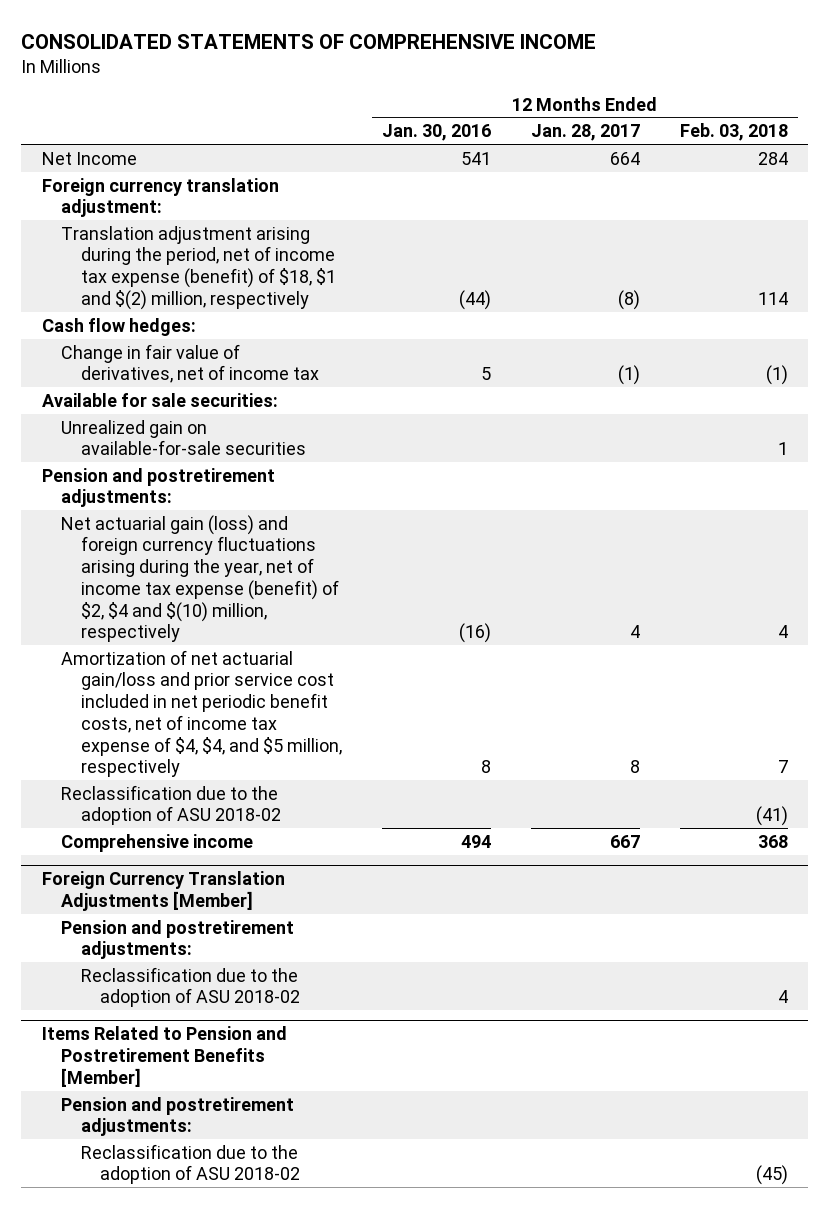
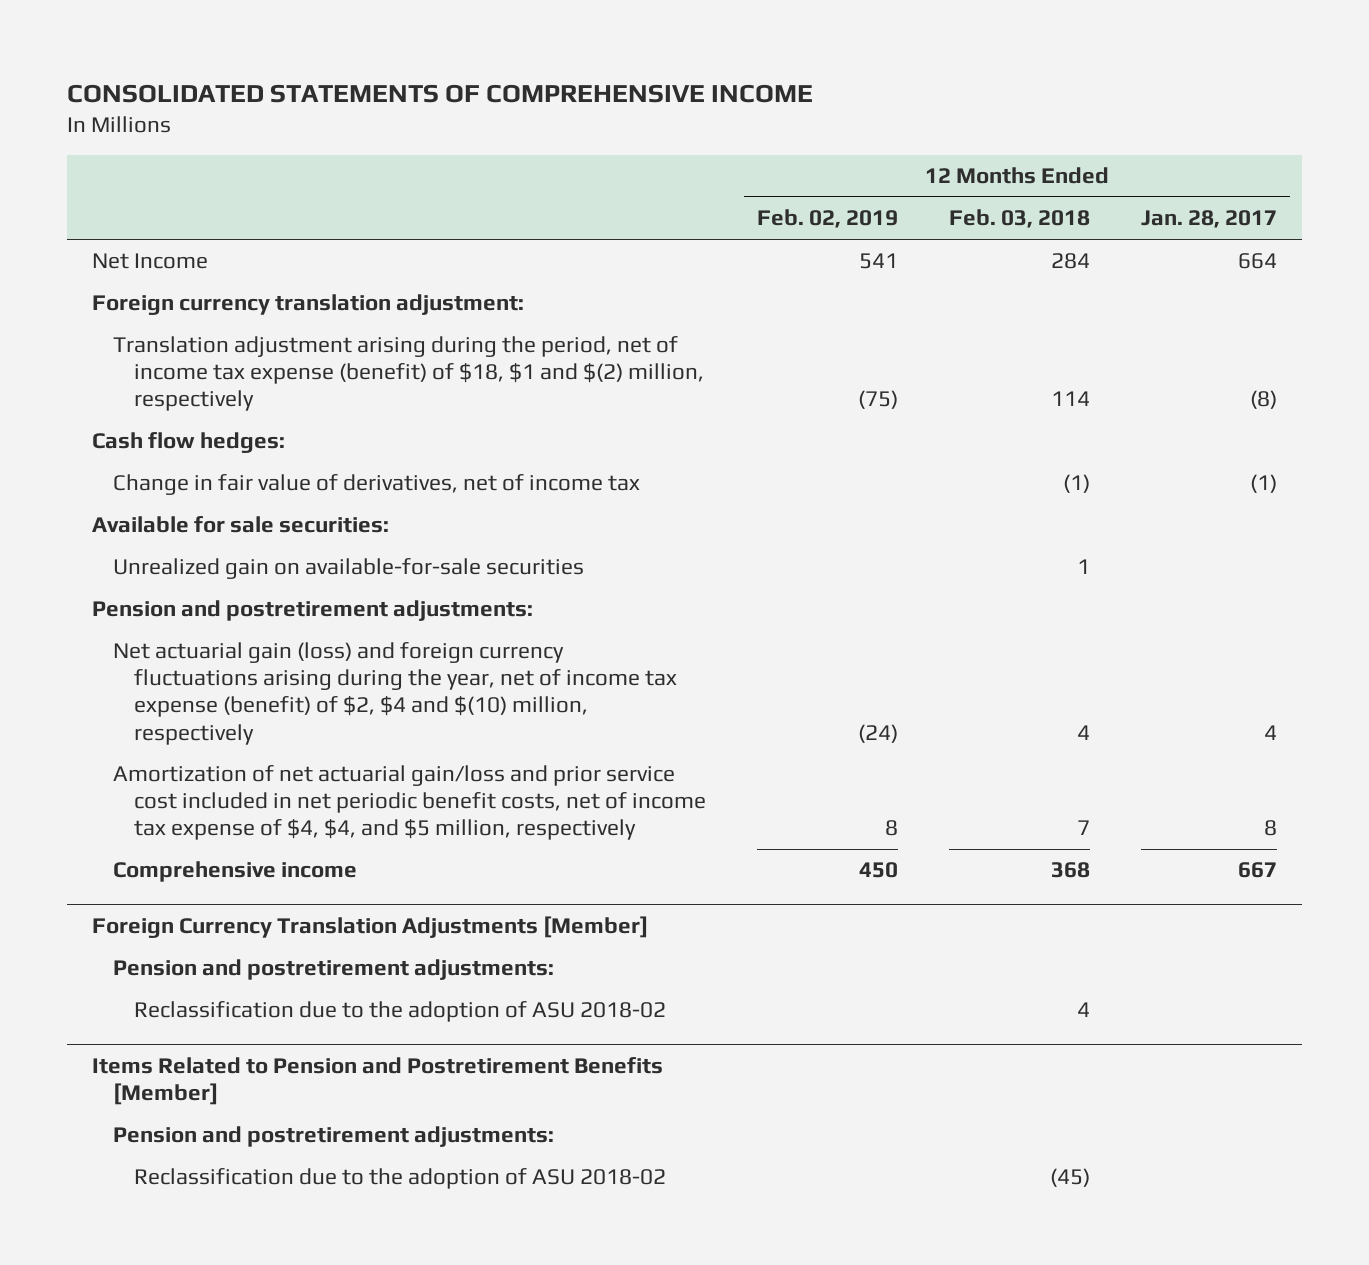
[381,124,491,142] Jan. 30, 2016 -> none
none -> [757,209,899,229] Feb. 02, 2019
[61,784,281,826] Reclassification due to the adoption of ASU 2018-02 -> none

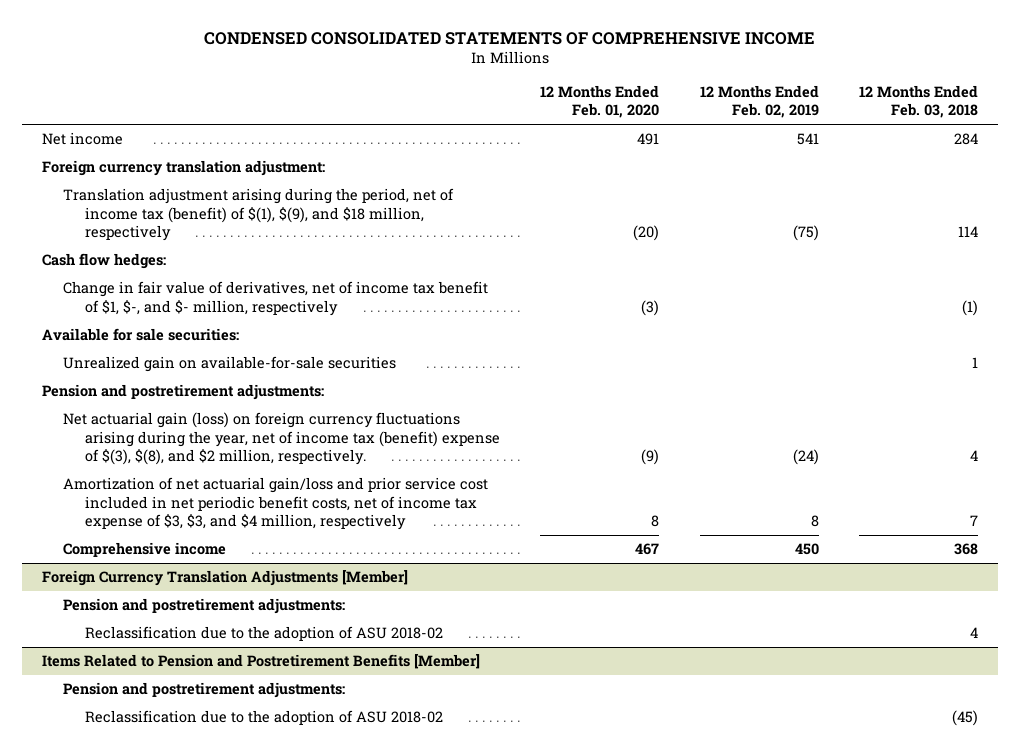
[66,83,813,103] CONSOLIDATED STATEMENTS OF COMPREHENSIVE INCOME -> [203,31,815,45] CONDENSED CONSOLIDATED STATEMENTS OF COMPREHENSIVE INCOME
[1140,210,1277,229] Jan. 28, 2017 -> none
none -> [540,85,660,119] 12 Months Ended Feb. 01, 2020
[92,253,209,270] Net Income -> [41,132,123,146] Net income
[113,336,705,412] Translation adjustment arising during the period, net of income tax expense (benefit) of $18, $1 and $(2) million, respectively -> [63,188,455,241] Translation adjustment arising during the period, net of income tax (benefit) of $(1), $(9), and $18 million, respectively
[113,474,641,496] Change in fair value of derivatives, net of income tax -> [63,281,489,316] Change in fair value of derivatives, net of income tax benefit of $1, $-, and $- million, respectively
[113,642,678,745] Net actuarial gain (loss) and foreign currency fluctuations arising during the year, net of income tax expense (benefit) of $2, $4 and $(10) million, respectively -> [63,412,501,465] Net actuarial gain (loss) on foreign currency fluctuations arising during the year, net of income tax (benefit) expense of $(3), $(8), and $2 million, respectively.
[113,765,707,841] Amortization of net actuarial gain/loss and prior service cost included in net periodic benefit costs, net of income tax expense of $4, $4, and $5 million, respectively -> [63,477,489,530] Amortization of net actuarial gain/loss and prior service cost included in net periodic benefit costs, net of income tax expense of $3, $3, and $4 million, respectively

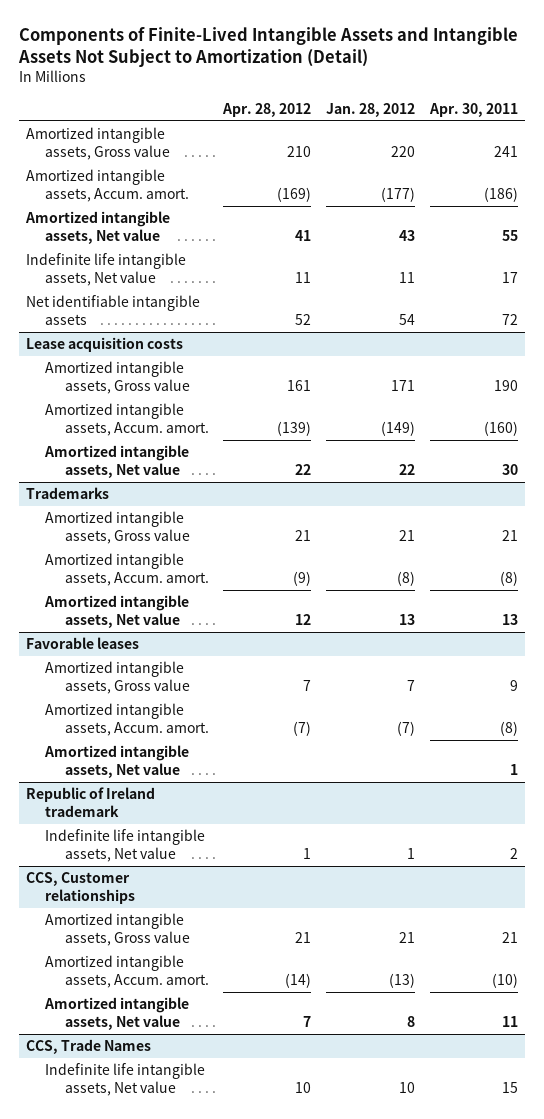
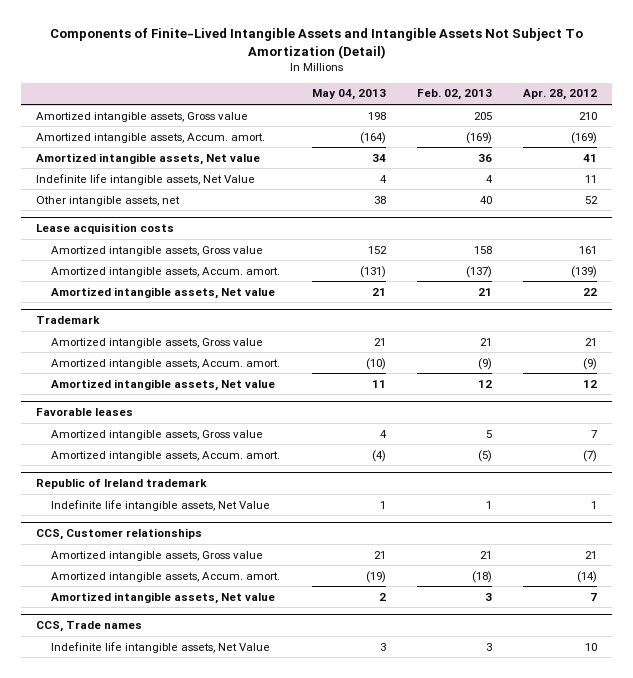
[18,27,519,68] Components of Finite-Lived Intangible Assets and Intangible Assets Not Subject to Amortization (Detail) -> [49,28,583,59] Components of Finite-Lived Intangible Assets and Intangible Assets Not Subject To Amortization (Detail)
[325,102,415,117] Jan. 28, 2012 -> none
[428,102,518,117] Apr. 30, 2011 -> none
none -> [311,89,386,101] May 04, 2013
none -> [416,89,492,101] Feb. 02, 2013
[26,253,187,287] Indefinite life intangible assets, Net value -> [36,173,256,185] Indefinite life intangible assets, Net Value
[26,295,201,326] Net identifiable intangible assets -> [36,195,181,206] Other intangible assets, net
[26,487,110,500] Trademarks -> [36,316,101,325] Trademark
[44,745,190,779] Amortized intangible assets, Net value -> none
[45,829,206,863] Indefinite life intangible assets, Net value -> [51,499,271,511] Indefinite life intangible assets, Net Value
[26,1039,152,1055] CCS, Trade Names -> [36,621,143,633] CCS, Trade names
[45,1063,206,1097] Indefinite life intangible assets, Net value -> [51,641,271,653] Indefinite life intangible assets, Net Value

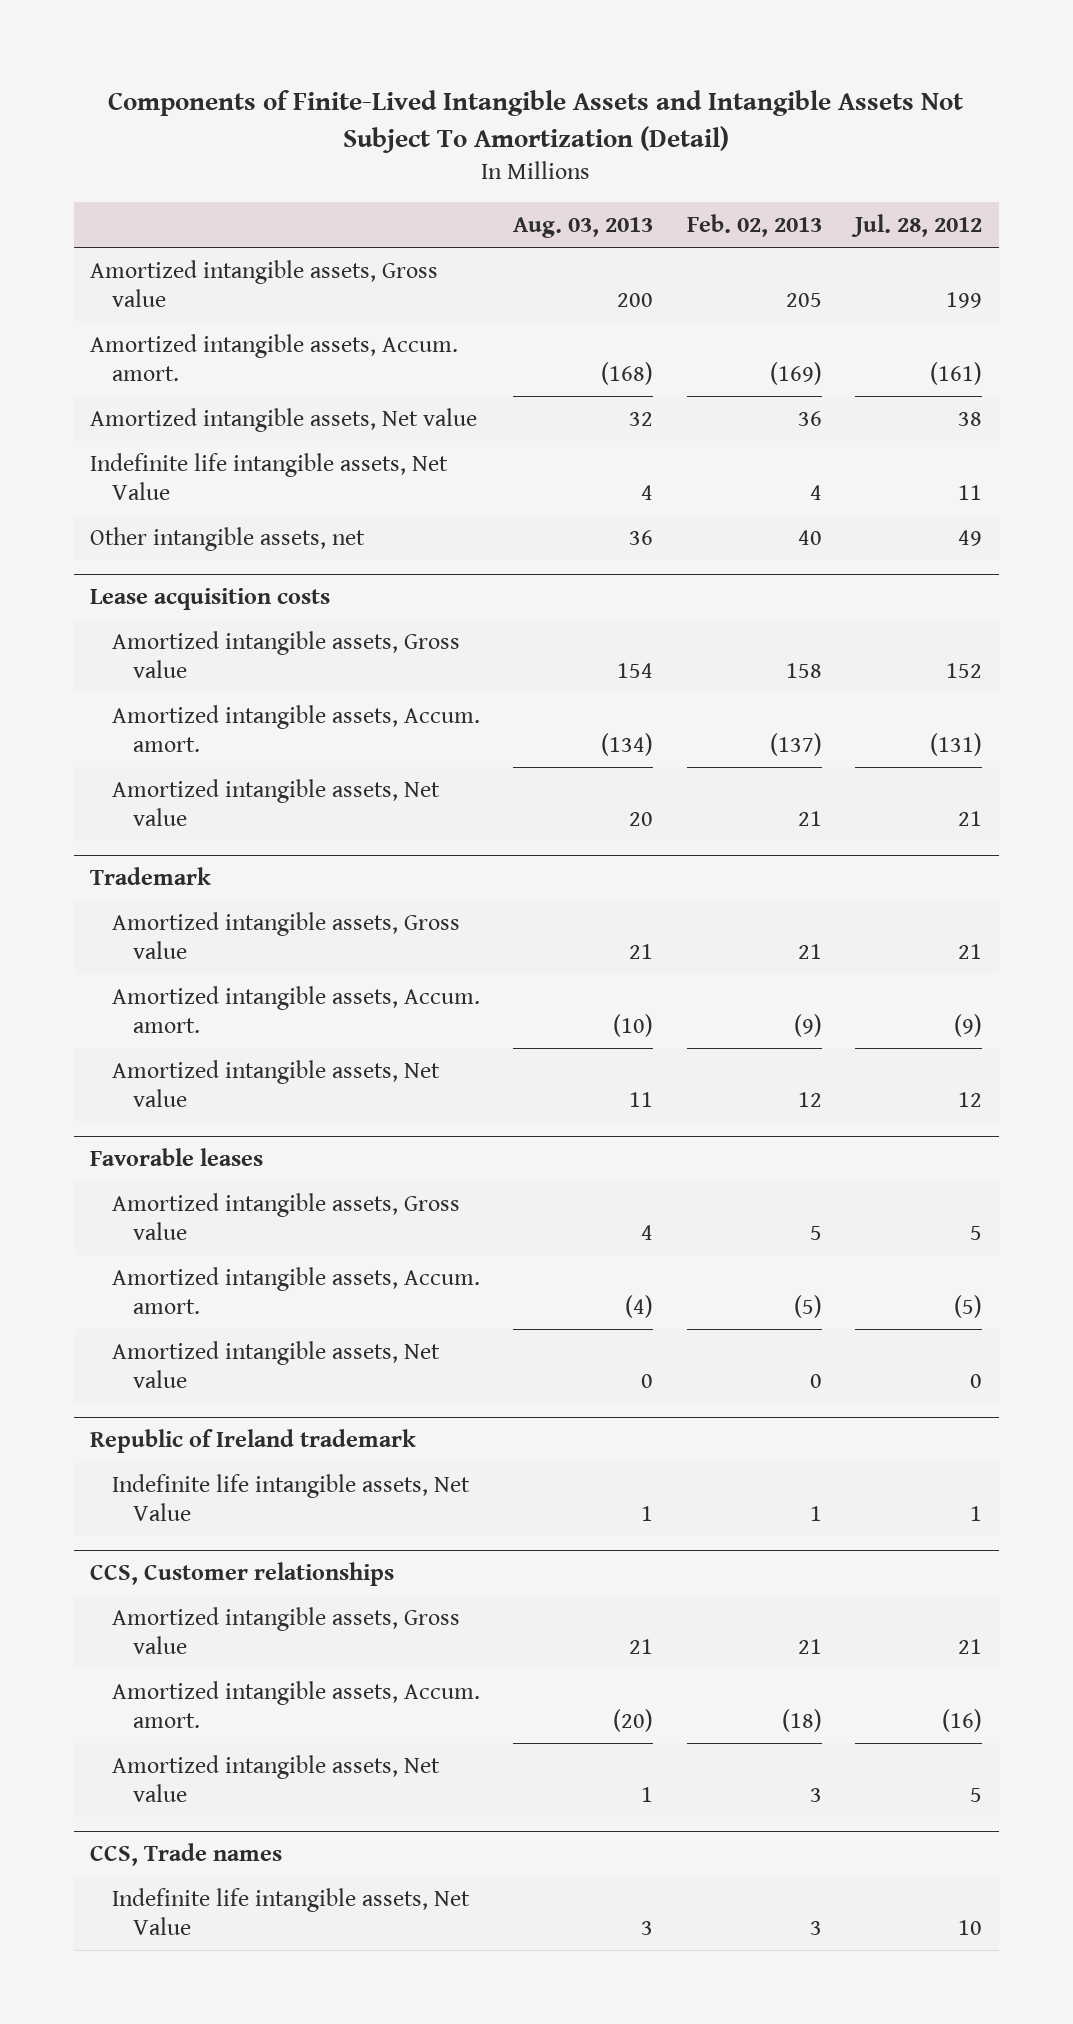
[311,89,386,101] May 04, 2013 -> none
[522,89,597,101] Apr. 28, 2012 -> none
none -> [513,217,654,239] Aug. 03, 2013
none -> [851,214,983,238] Jul. 28, 2012
none -> [111,1340,440,1388] Amortized intangible assets, Net value

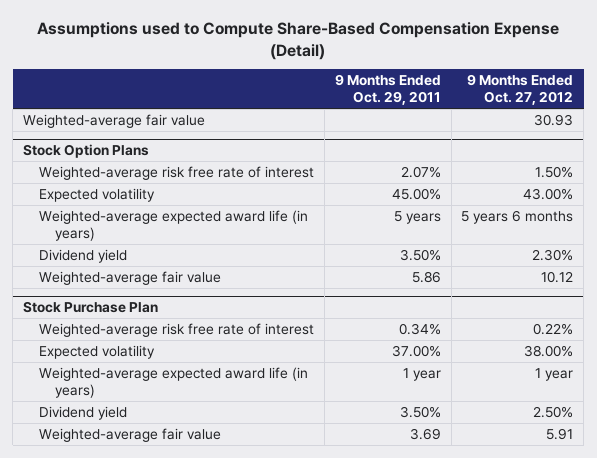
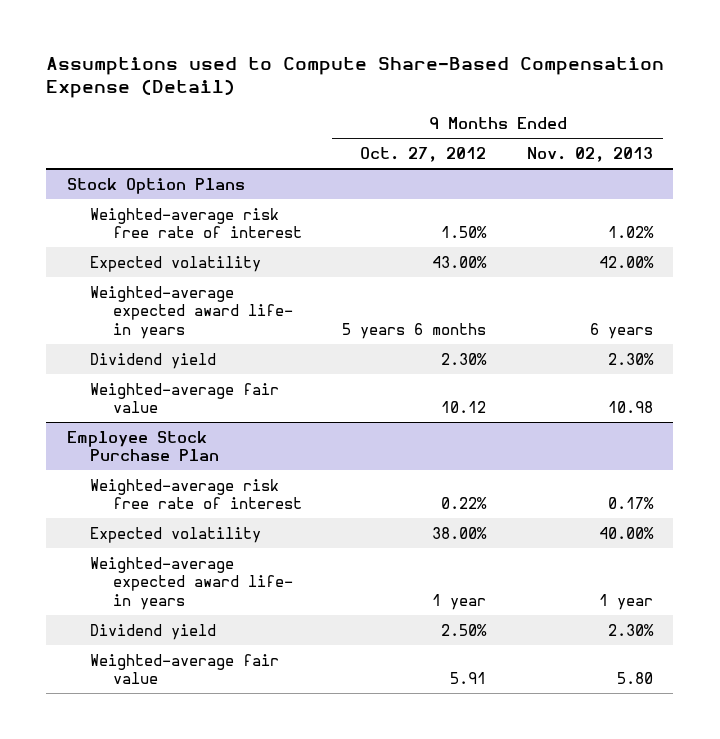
[334,74,441,106] 9 Months Ended Oct. 29, 2011 -> none
none -> [527,146,654,162] Nov. 02, 2013
[23,113,206,128] Weighted-average fair value -> none
[39,209,309,241] Weighted-average expected award life (in years) -> [89,285,293,339] Weighted-average expected award life- in years
[23,301,159,314] Stock Purchase Plan -> [66,430,219,462] Employee Stock Purchase Plan
[39,366,309,398] Weighted-average expected award life (in years) -> [89,556,293,610] Weighted-average expected award life- in years

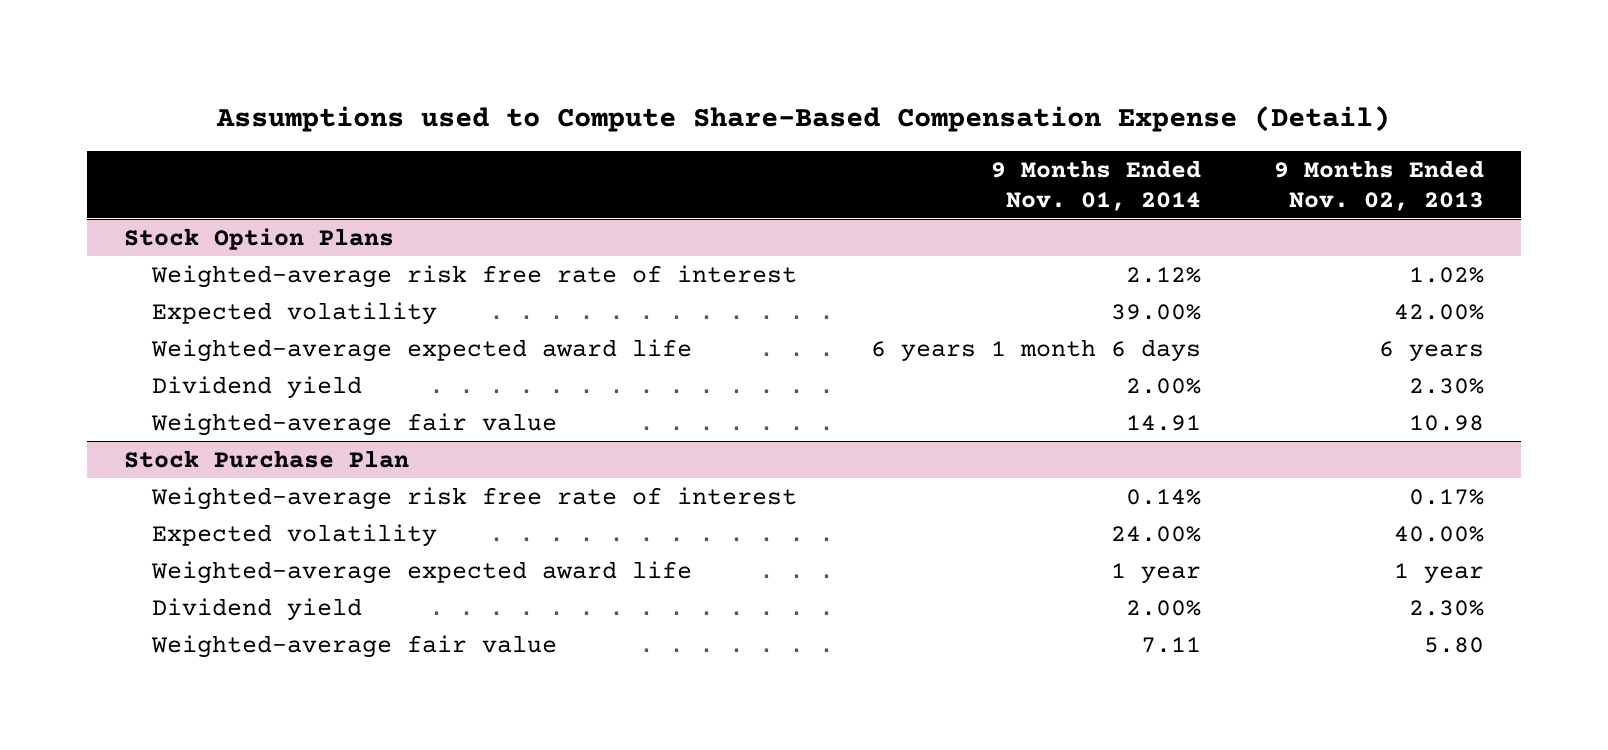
[360,146,487,162] Oct. 27, 2012 -> none
none -> [990,160,1201,211] 9 Months Ended Nov. 01, 2014
[89,285,293,339] Weighted-average expected award life- in years -> [151,338,693,362] Weighted-average expected award life
[66,430,219,462] Employee Stock Purchase Plan -> [123,449,409,468] Stock Purchase Plan
[89,556,293,610] Weighted-average expected award life- in years -> [151,560,693,584] Weighted-average expected award life

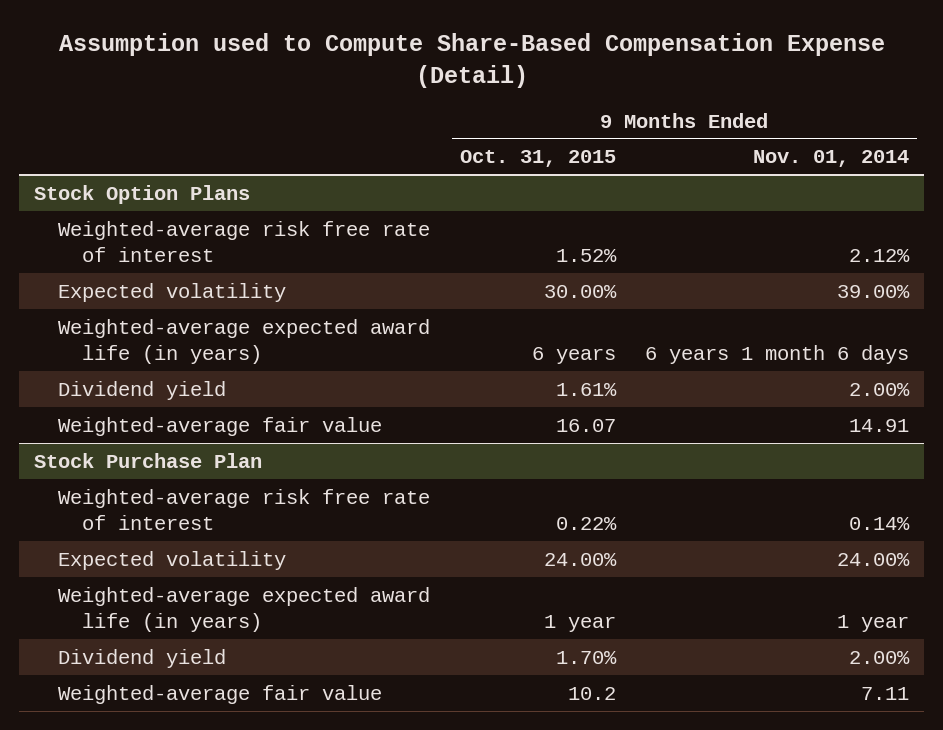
[215,106,1390,133] Assumptions used to Compute Share-Based Compensation Expense (Detail) -> [58,32,885,88] Assumption used to Compute Share-Based Compensation Expense (Detail)
[1274,160,1485,211] 9 Months Ended Nov. 02, 2013 -> none
none -> [459,150,616,168] Oct. 31, 2015
[151,338,693,362] Weighted-average expected award life -> [57,318,430,364] Weighted-average expected award life (in years)
[151,560,693,584] Weighted-average expected award life -> [57,586,430,632] Weighted-average expected award life (in years)

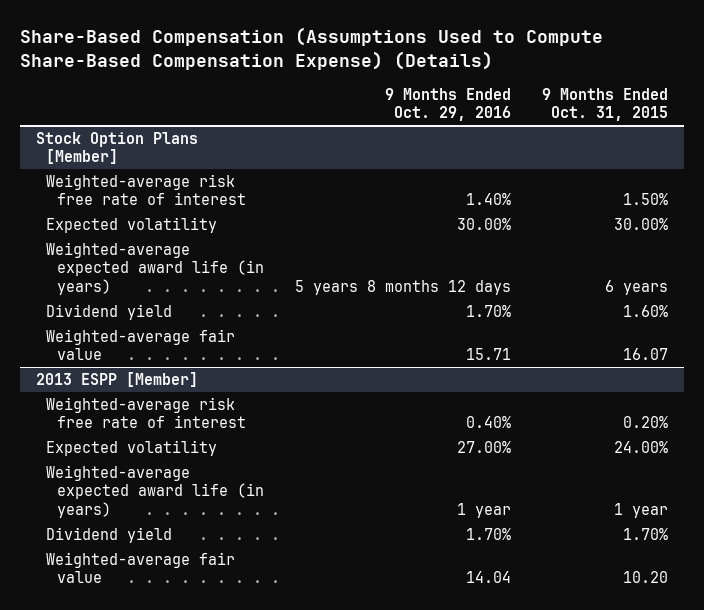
[58,32,885,88] Assumption used to Compute Share-Based Compensation Expense (Detail) -> [20,27,604,70] Share-Based Compensation (Assumptions Used to Compute Share-Based Compensation Expense) (Details)
[753,150,910,168] Nov. 01, 2014 -> none
none -> [385,87,512,122] 9 Months Ended Oct. 29, 2016
[33,184,250,204] Stock Option Plans -> [35,132,198,165] Stock Option Plans [Member]
[555,248,617,262] 1.52% -> [623,193,669,206] 1.50%
[555,382,617,396] 1.61% -> [623,305,669,318] 1.60%
[33,452,262,468] Stock Purchase Plan -> none
none -> [35,372,198,388] 2013 ESPP [Member]
[555,516,617,530] 0.22% -> [623,416,669,429] 0.20%
[567,686,616,700] 10.2 -> [623,571,669,584] 10.20

